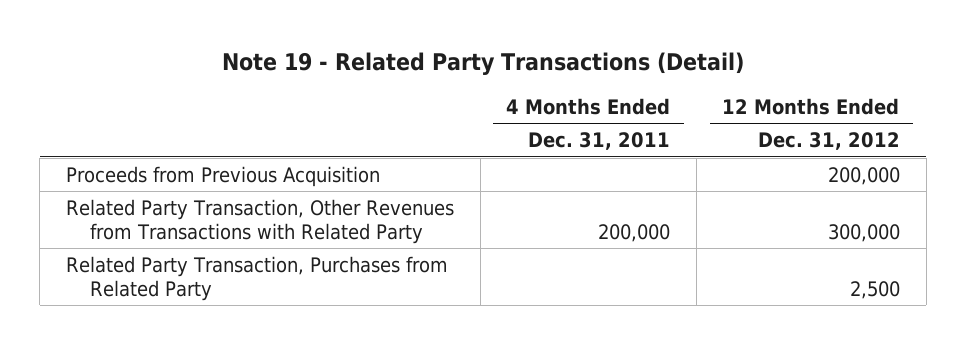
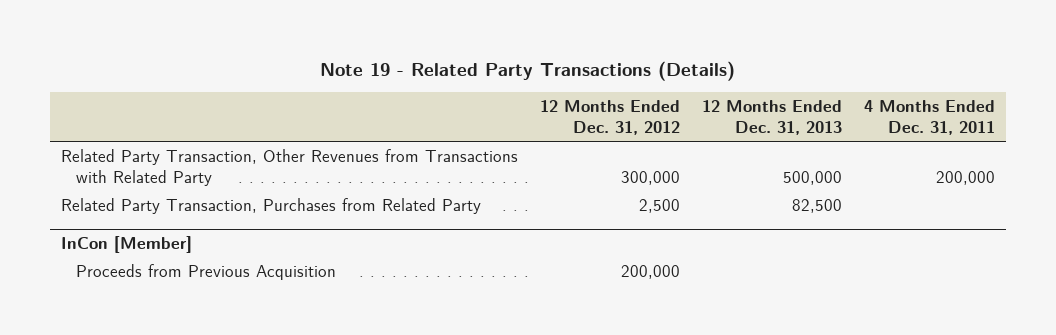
[222,52,745,76] Note 19 - Related Party Transactions (Detail) -> [319,60,735,81] Note 19 - Related Party Transactions (Details)
none -> [701,100,842,136] 12 Months Ended Dec. 31, 2013
[66,165,381,187] Proceeds from Previous Acquisition -> none
none -> [60,236,192,254] InCon [Member]
none -> [75,263,336,280] Proceeds from Previous Acquisition

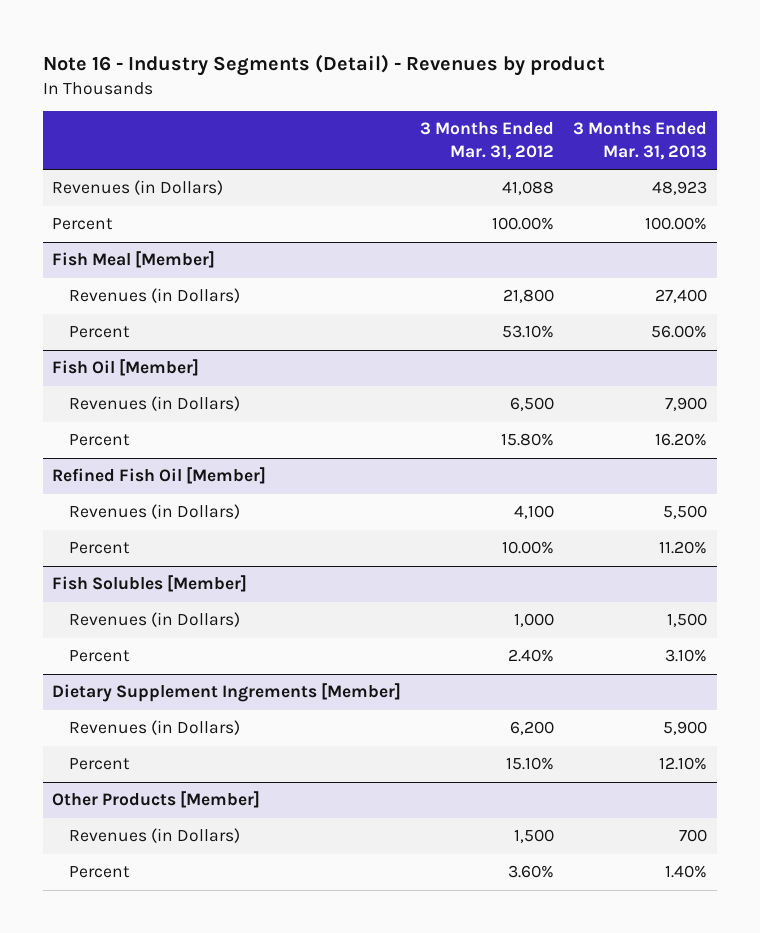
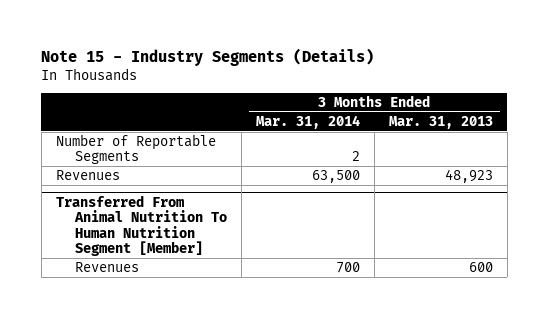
[42,53,605,76] Note 16 - Industry Segments (Detail) - Revenues by product -> [41,48,375,67] Note 15 - Industry Segments (Details)
[420,122,555,160] 3 Months Ended Mar. 31, 2012 -> none
none -> [256,114,361,129] Mar. 31, 2014
[52,218,114,231] Percent -> none
[52,251,216,269] Fish Meal [Member] -> none
[69,326,131,339] Percent -> none
[52,359,200,377] Fish Oil [Member] -> none
[69,396,241,412] Revenues (in Dollars) -> none
[69,434,131,447] Percent -> none
[52,467,267,485] Refined Fish Oil [Member] -> none
[69,504,241,520] Revenues (in Dollars) -> none
[69,542,131,555] Percent -> none
[52,575,248,593] Fish Solubles [Member] -> none
[69,612,241,628] Revenues (in Dollars) -> none
[69,650,131,663] Percent -> none
[52,683,402,703] Dietary Supplement Ingrements [Member] -> none
[69,720,241,736] Revenues (in Dollars) -> none
[69,758,131,771] Percent -> none
[52,791,261,809] Other Products [Member] -> none
[69,828,241,844] Revenues (in Dollars) -> none
[69,866,131,879] Percent -> none
none -> [55,133,216,165] Number of Reportable Segments
[52,180,224,196] Revenues (in Dollars) -> [55,169,120,180] Revenues
none -> [55,194,228,256] Transferred From Animal Nutrition To Human Nutrition Segment [Member]
[69,288,241,304] Revenues (in Dollars) -> [75,261,140,272] Revenues
[655,289,708,304] 27,400 -> [468,261,493,272] 600

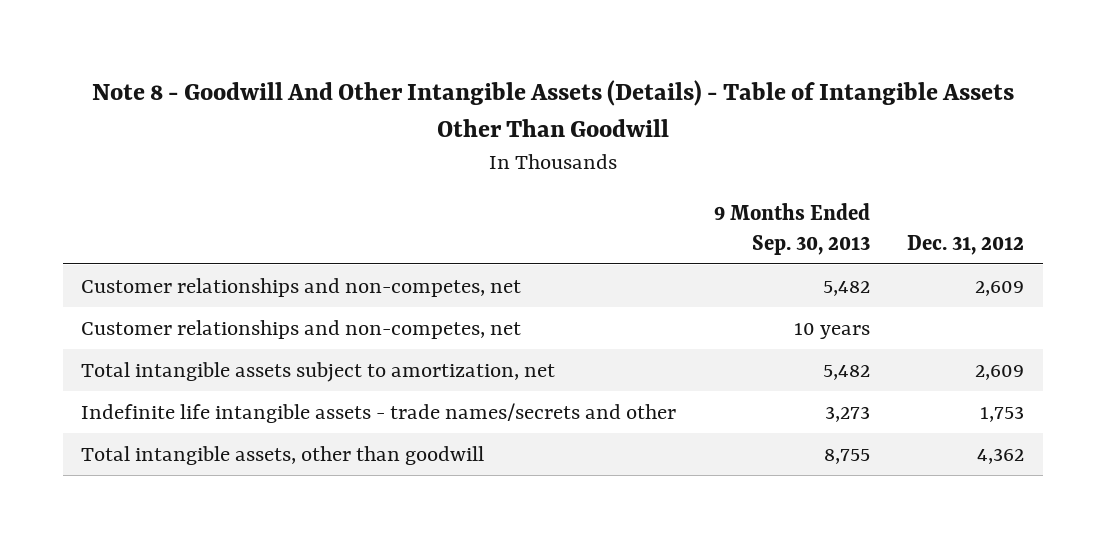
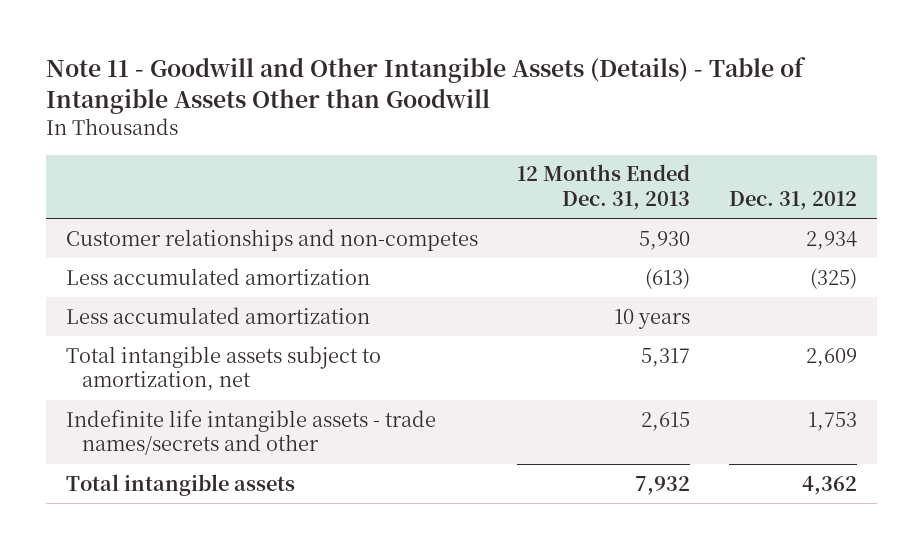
[91,79,1014,137] Note 8 - Goodwill And Other Intangible Assets (Details) - Table of Intangible Assets Other Than Goodwill -> [45,56,806,114] Note 11 - Goodwill and Other Intangible Assets (Details) - Table of Intangible Assets Other than Goodwill
[713,203,870,255] 9 Months Ended Sep. 30, 2013 -> none
none -> [517,164,691,210] 12 Months Ended Dec. 31, 2013
[81,277,522,297] Customer relationships and non-competes, net -> [65,228,478,251] Customer relationships and non-competes
[975,280,1025,296] 2,609 -> [806,230,858,250] 2,934
none -> [65,267,370,285] Less accumulated amortization
[81,319,522,339] Customer relationships and non-competes, net -> [65,306,370,324] Less accumulated amortization
[81,445,485,465] Total intangible assets, other than goodwill -> [65,473,295,496] Total intangible assets

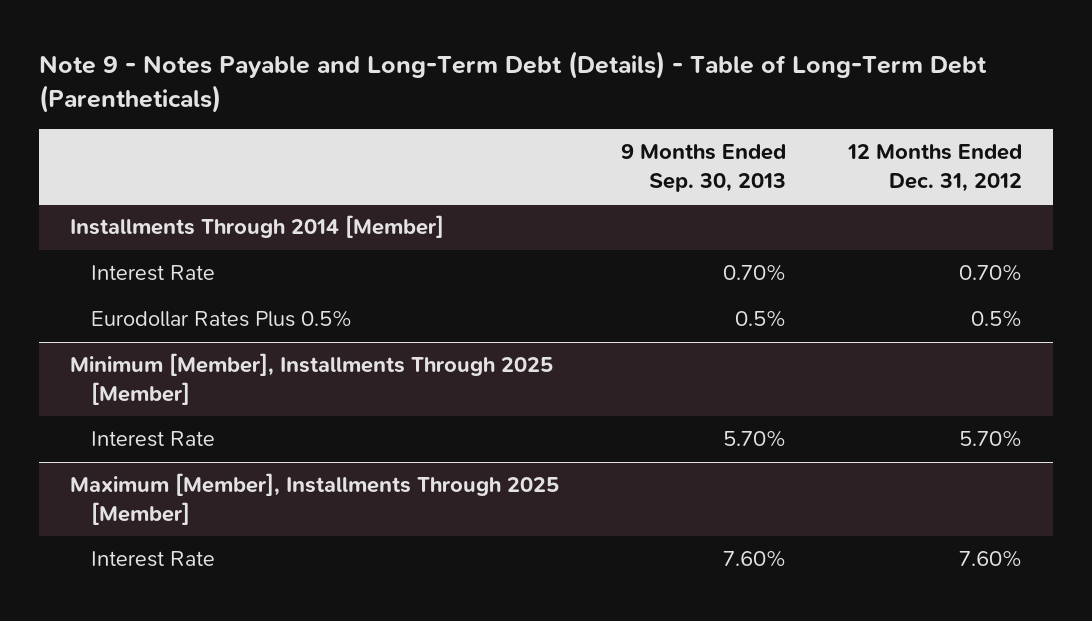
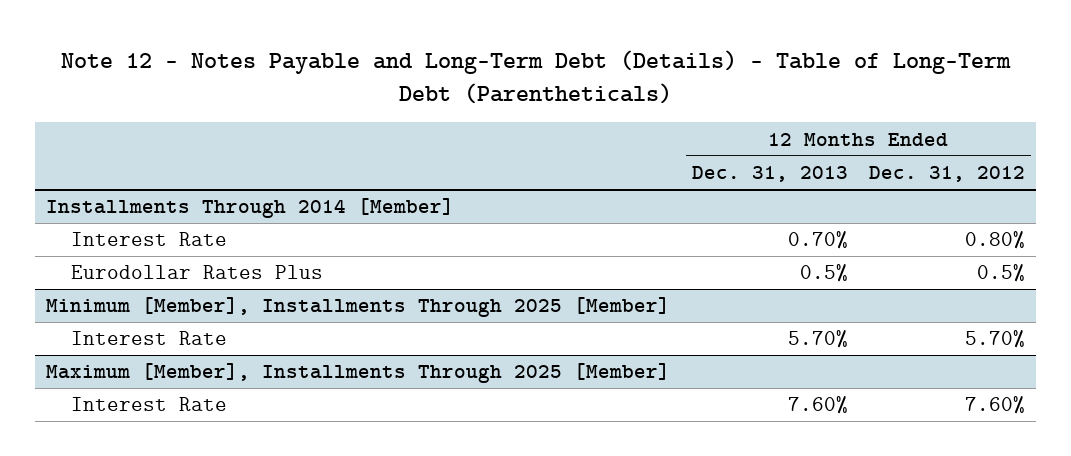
[39,51,988,114] Note 9 - Notes Payable and Long-Term Debt (Details) - Table of Long-Term Debt (Parentheticals) -> [60,50,1011,105] Note 12 - Notes Payable and Long-Term Debt (Details) - Table of Long-Term Debt (Parentheticals)
[620,144,786,192] 9 Months Ended Sep. 30, 2013 -> none
none -> [691,166,848,183] Dec. 31, 2013
[958,264,1022,282] 0.70% -> [965,231,1026,250] 0.80%
[91,310,353,328] Eurodollar Rates Plus 0.5% -> [71,265,324,280] Eurodollar Rates Plus

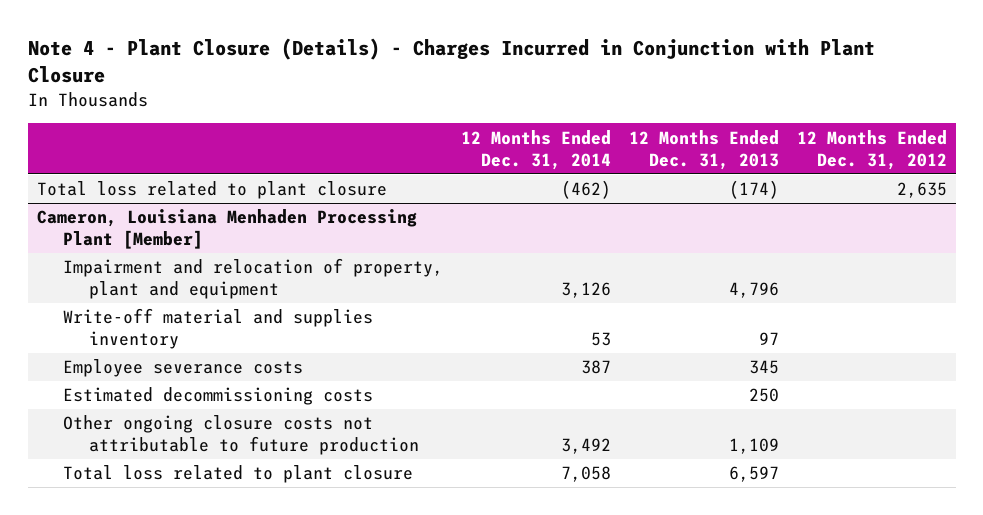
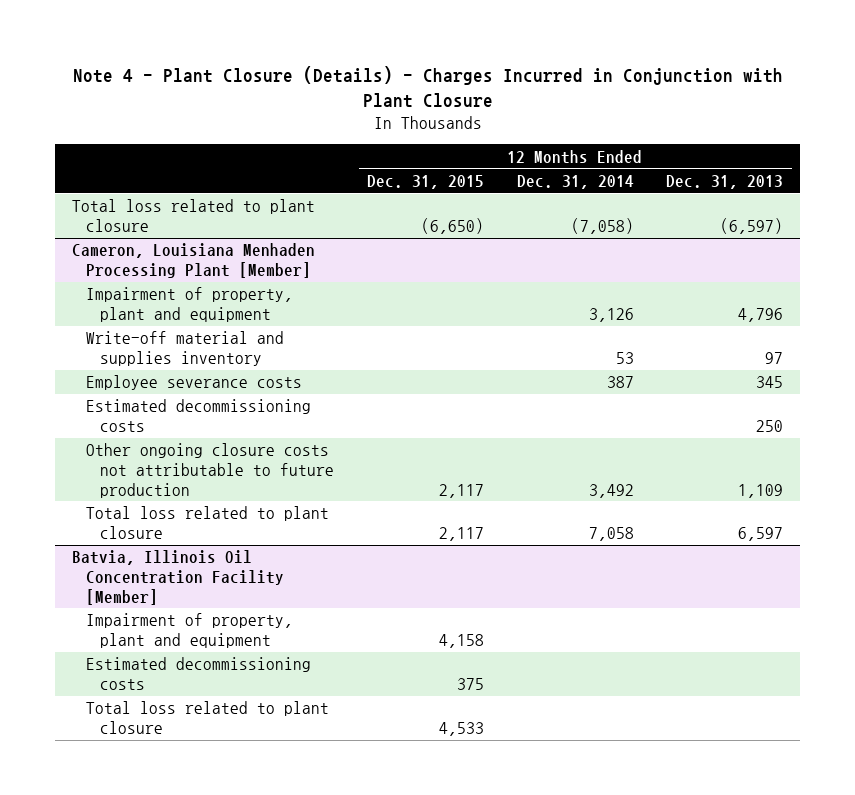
[796,129,947,170] 12 Months Ended Dec. 31, 2012 -> none
none -> [366,174,484,189] Dec. 31, 2015
[560,180,611,200] (462) -> [570,217,634,234] (7,058)
[728,180,779,200] (174) -> [720,217,784,234] (6,597)
[62,258,443,300] Impairment and relocation of property, plant and equipment -> [85,287,293,322] Impairment of property, plant and equipment
none -> [71,550,284,605] Batvia, Illinois Oil Concentration Facility [Member]
none -> [85,613,293,648] Impairment of property, plant and equipment
none -> [85,657,311,690] Estimated decommissioning costs
none -> [85,701,329,734] Total loss related to plant closure

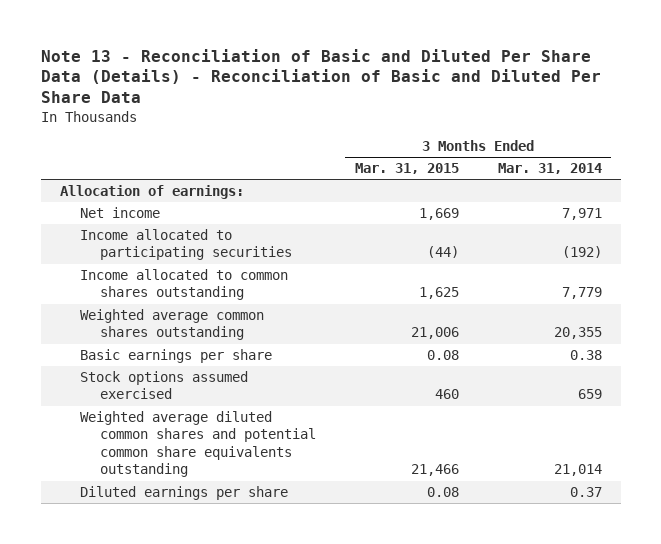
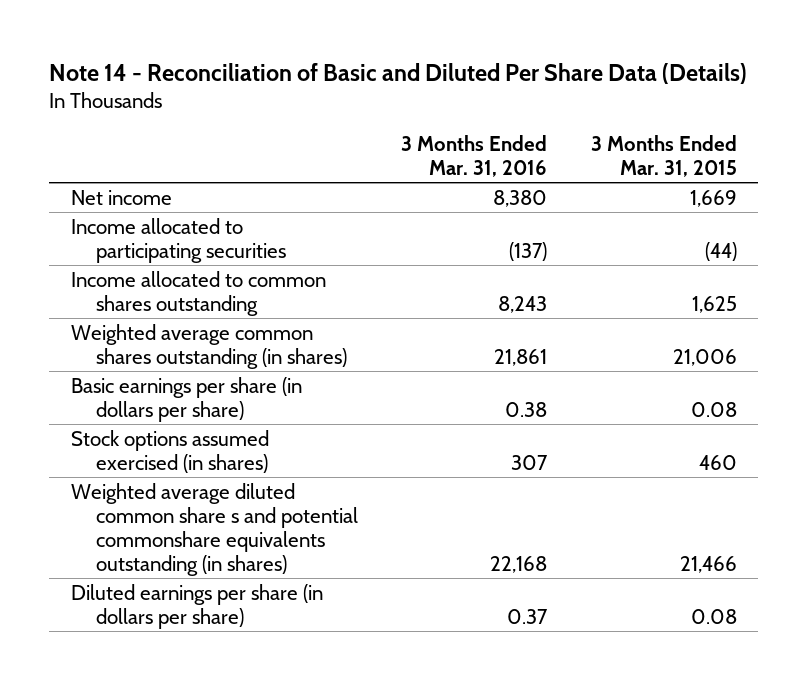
[40,48,601,104] Note 13 - Reconciliation of Basic and Diluted Per Share Data (Details) - Reconciliation of Basic and Diluted Per Share Data -> [49,62,748,84] Note 14 - Reconciliation of Basic and Diluted Per Share Data (Details)
[497,163,602,175] Mar. 31, 2014 -> none
none -> [401,134,548,177] 3 Months Ended Mar. 31, 2016
[59,185,244,200] Allocation of earnings: -> none
[80,309,265,341] Weighted average common shares outstanding -> [70,323,347,369] Weighted average common shares outstanding (in shares)
[80,349,273,364] Basic earnings per share -> [70,376,302,422] Basic earnings per share (in dollars per share)
[80,371,249,400] Stock options assumed exercised -> [70,429,269,473] Stock options assumed exercised (in shares)
[80,411,317,478] Weighted average diluted common shares and potential common share equivalents outstanding -> [70,482,358,576] Weighted average diluted common share s and potential commonshare equivalents outstanding (in shares)
[80,486,289,501] Diluted earnings per share -> [70,583,323,629] Diluted earnings per share (in dollars per share)

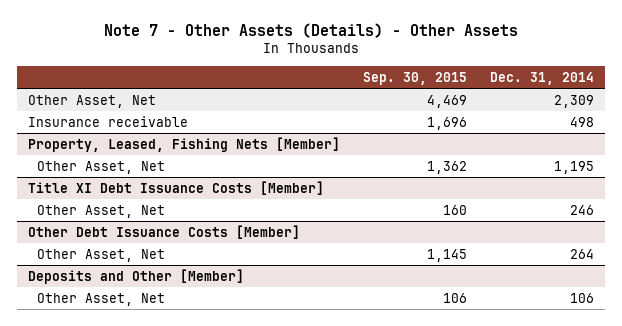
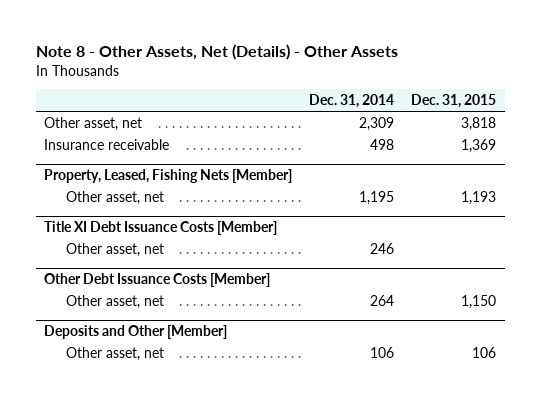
[103,23,518,39] Note 7 - Other Assets (Details) - Other Assets -> [35,44,398,61] Note 8 - Other Assets, Net (Details) - Other Assets
[362,71,467,85] Sep. 30, 2015 -> none
none -> [411,94,497,109] Dec. 31, 2015
[27,94,156,108] Other Asset, Net -> [44,116,143,131] Other asset, net
[37,160,166,174] Other Asset, Net -> [65,190,164,205] Other asset, net
[37,204,166,218] Other Asset, Net -> [65,242,164,257] Other asset, net
[37,248,166,262] Other Asset, Net -> [65,294,164,309] Other asset, net
[37,292,166,306] Other Asset, Net -> [65,346,164,361] Other asset, net

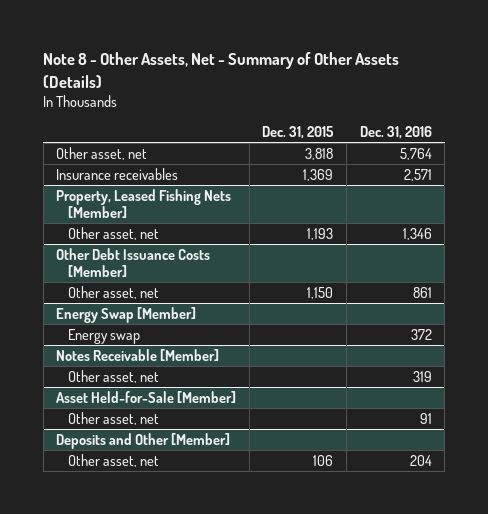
[35,44,398,61] Note 8 - Other Assets, Net (Details) - Other Assets -> [43,52,400,88] Note 8 - Other Assets, Net - Summary of Other Assets (Details)
[309,94,395,109] Dec. 31, 2014 -> none
none -> [359,126,432,140] Dec. 31, 2016
[44,138,170,150] Insurance receivable -> [56,167,179,180] Insurance receivables
[44,169,293,184] Property, Leased, Fishing Nets [Member] -> [56,188,232,219] Property, Leased Fishing Nets [Member]
[44,221,278,236] Title XI Debt Issuance Costs [Member] -> none
[65,242,164,257] Other asset, net -> none
none -> [56,306,197,323] Energy Swap [Member]
none -> [68,328,141,344] Energy swap
none -> [56,348,220,361] Notes Receivable [Member]
none -> [68,369,160,383] Other asset, net
none -> [56,390,237,403] Asset Held-for-Sale [Member]
none -> [68,411,160,425] Other asset, net

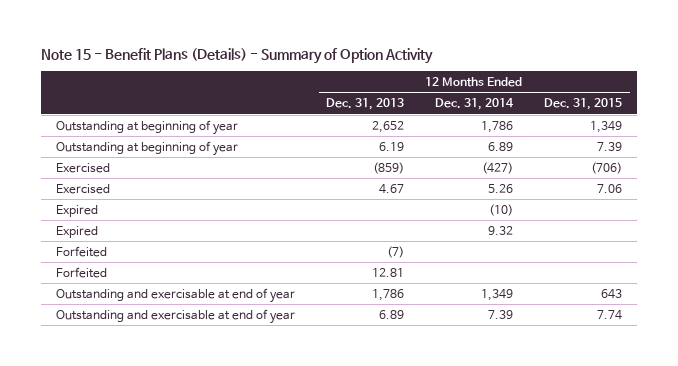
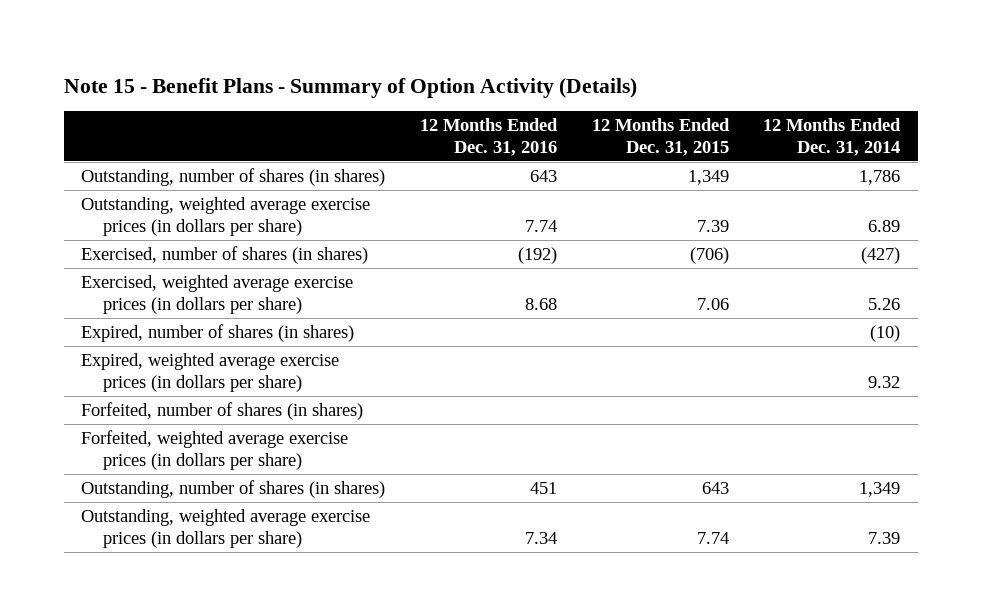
[40,48,433,65] Note 15 - Benefit Plans (Details) - Summary of Option Activity -> [63,77,637,98] Note 15 - Benefit Plans - Summary of Option Activity (Details)
[326,98,405,111] Dec. 31, 2013 -> none
none -> [419,118,558,156] 12 Months Ended Dec. 31, 2016
[56,119,239,135] Outstanding at beginning of year -> [81,168,386,187] Outstanding, number of shares (in shares)
[56,140,239,156] Outstanding at beginning of year -> [81,197,371,236] Outstanding, weighted average exercise prices (in dollars per share)
[56,162,111,173] Exercised -> [81,246,369,265] Exercised, number of shares (in shares)
[56,183,111,194] Exercised -> [81,275,354,314] Exercised, weighted average exercise prices (in dollars per share)
[56,204,99,217] Expired -> [81,324,355,343] Expired, number of shares (in shares)
[56,225,99,238] Expired -> [81,353,340,392] Expired, weighted average exercise prices (in dollars per share)
[56,245,108,257] Forfeited -> [81,402,364,421] Forfeited, number of shares (in shares)
[56,266,108,278] Forfeited -> [81,430,349,470] Forfeited, weighted average exercise prices (in dollars per share)
[56,287,296,303] Outstanding and exercisable at end of year -> [81,480,386,499] Outstanding, number of shares (in shares)
[56,308,296,324] Outstanding and exercisable at end of year -> [81,509,371,548] Outstanding, weighted average exercise prices (in dollars per share)

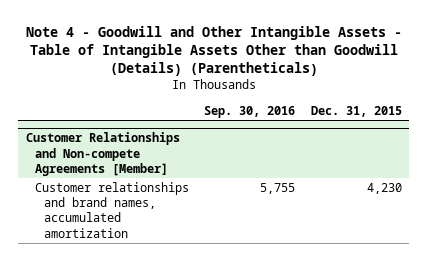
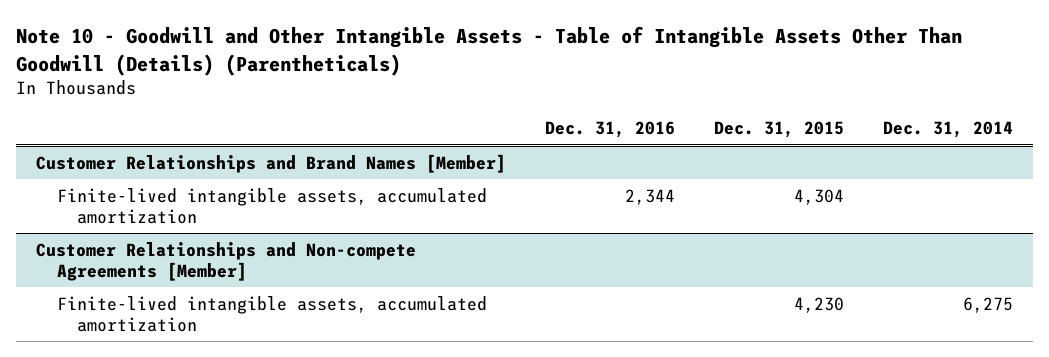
[25,25,402,77] Note 4 - Goodwill and Other Intangible Assets - Table of Intangible Assets Other than Goodwill (Details) (Parentheticals) -> [16,26,963,76] Note 10 - Goodwill and Other Intangible Assets - Table of Intangible Assets Other Than Goodwill (Details) (Parentheticals)
[204,105,296,118] Sep. 30, 2016 -> none
none -> [544,121,675,139] Dec. 31, 2016
none -> [882,121,1013,139] Dec. 31, 2014
none -> [35,153,506,173] Customer Relationships and Brand Names [Member]
none -> [56,187,487,224] Finite-lived intangible assets, accumulated amortization
[35,181,190,238] Customer relationships and brand names, accumulated amortization -> [56,295,487,332] Finite-lived intangible assets, accumulated amortization

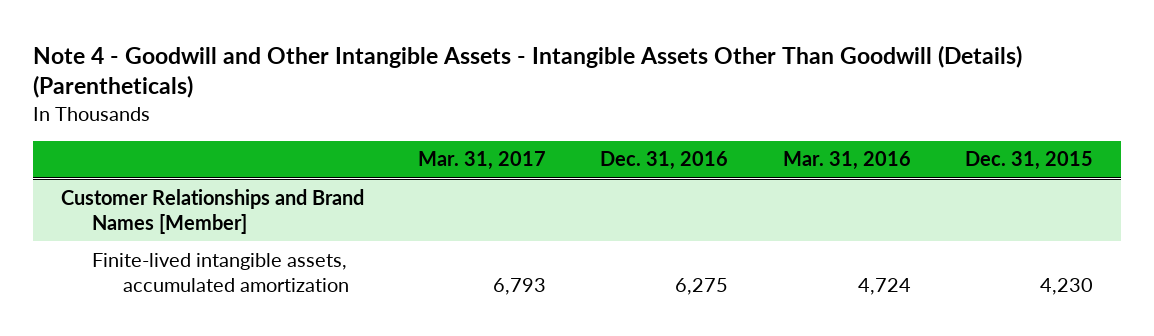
[16,26,963,76] Note 10 - Goodwill and Other Intangible Assets - Table of Intangible Assets Other Than Goodwill (Details) (Parentheticals) -> [33,44,1023,99] Note 4 - Goodwill and Other Intangible Assets - Intangible Assets Other Than Goodwill (Details) (Parentheticals)
[882,121,1013,139] Dec. 31, 2014 -> none
none -> [417,151,546,171] Mar. 31, 2017
none -> [782,151,911,171] Mar. 31, 2016
[35,241,416,281] Customer Relationships and Non-compete Agreements [Member] -> none
[56,295,487,332] Finite-lived intangible assets, accumulated amortization -> none
[624,188,675,205] 2,344 -> [675,277,729,295] 6,275
[793,188,844,205] 4,304 -> [1040,277,1094,295] 4,230

